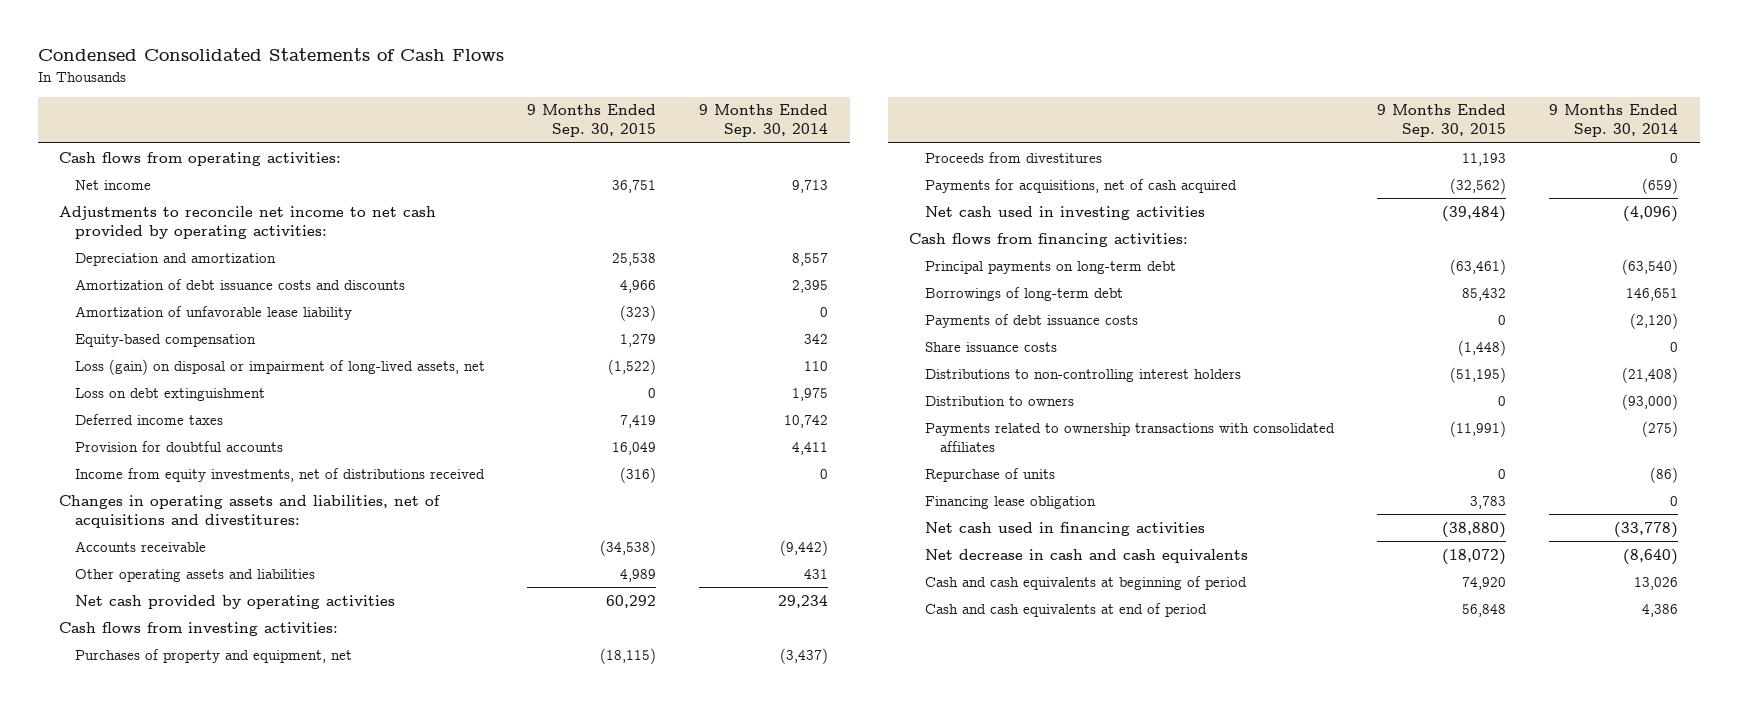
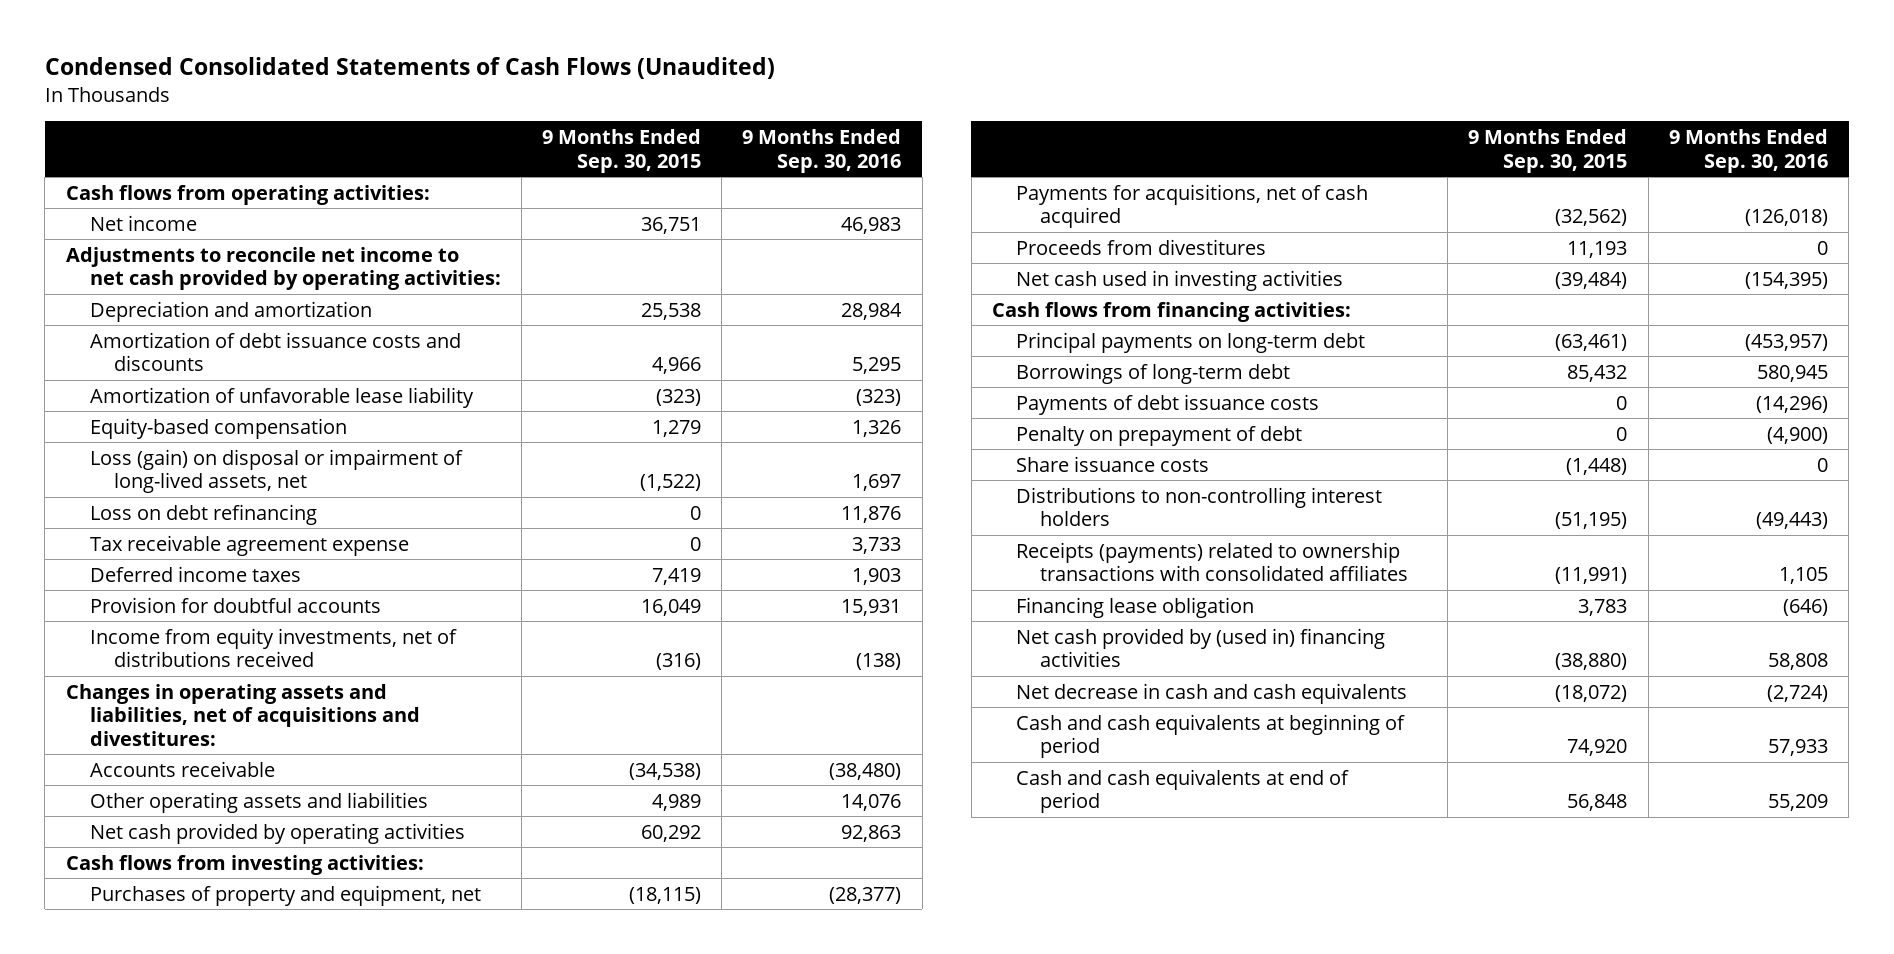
[37,48,504,62] Condensed Consolidated Statements of Cash Flows -> [44,57,775,80] Condensed Consolidated Statements of Cash Flows (Unaudited)
[699,104,829,138] 9 Months Ended Sep. 30, 2014 -> none
none -> [742,129,902,173] 9 Months Ended Sep. 30, 2016
[74,387,265,401] Loss on debt extinguishment -> [89,503,317,525] Loss on debt refinancing
none -> [89,534,409,556] Tax receivable agreement expense
[924,151,1102,163] Proceeds from divestitures -> [1016,238,1267,255] Proceeds from divestitures
none -> [1016,425,1303,446] Penalty on prepayment of debt
[924,395,1074,406] Distribution to owners -> none
[924,467,1055,482] Repurchase of units -> none
[924,422,1335,452] Payments related to ownership transactions with consolidated affiliates -> [1016,541,1408,582] Receipts (payments) related to ownership transactions with consolidated affiliates
[924,521,1205,536] Net cash used in financing activities -> [1016,627,1386,668] Net cash provided by (used in) financing activities

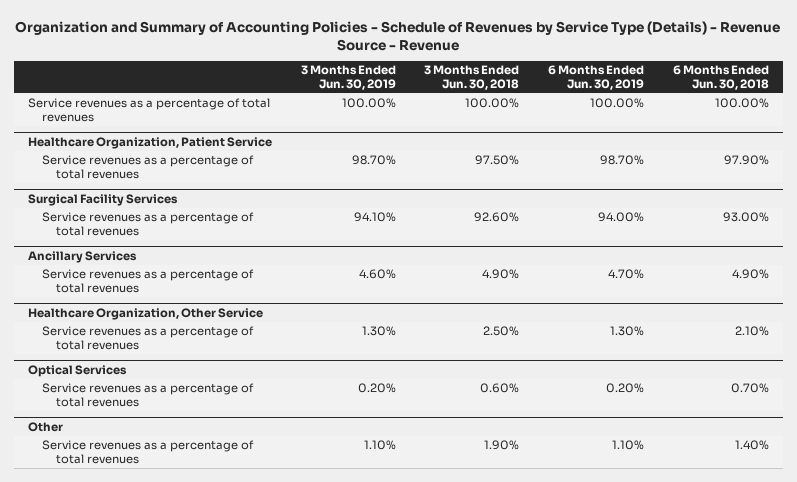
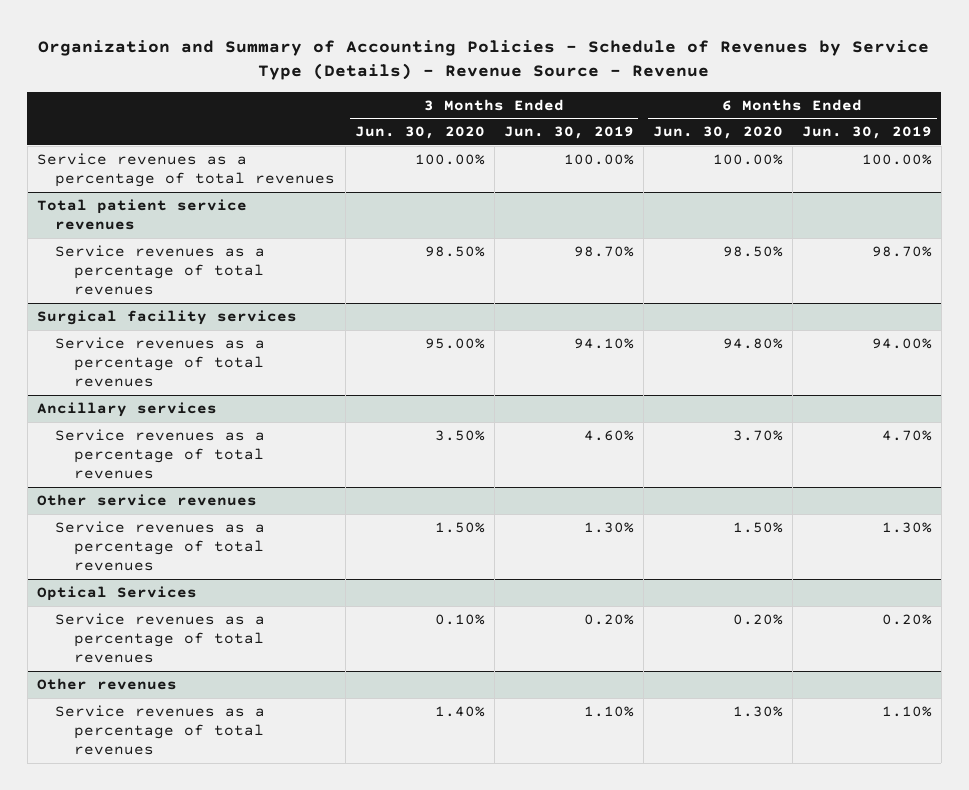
[424,65,520,90] 3 Months Ended Jun. 30, 2018 -> none
[672,65,769,90] 6 Months Ended Jun. 30, 2018 -> none
none -> [354,126,485,140] Jun. 30, 2020
none -> [652,126,783,140] Jun. 30, 2020
[28,137,273,150] Healthcare Organization, Patient Service -> [36,198,247,231] Total patient service revenues
[28,194,179,207] Surgical Facility Services -> [36,309,297,325] Surgical facility services
[28,251,138,264] Ancillary Services -> [36,401,217,417] Ancillary services
[28,308,264,321] Healthcare Organization, Other Service -> [36,493,257,506] Other service revenues
[28,422,64,433] Other -> [36,677,177,690] Other revenues

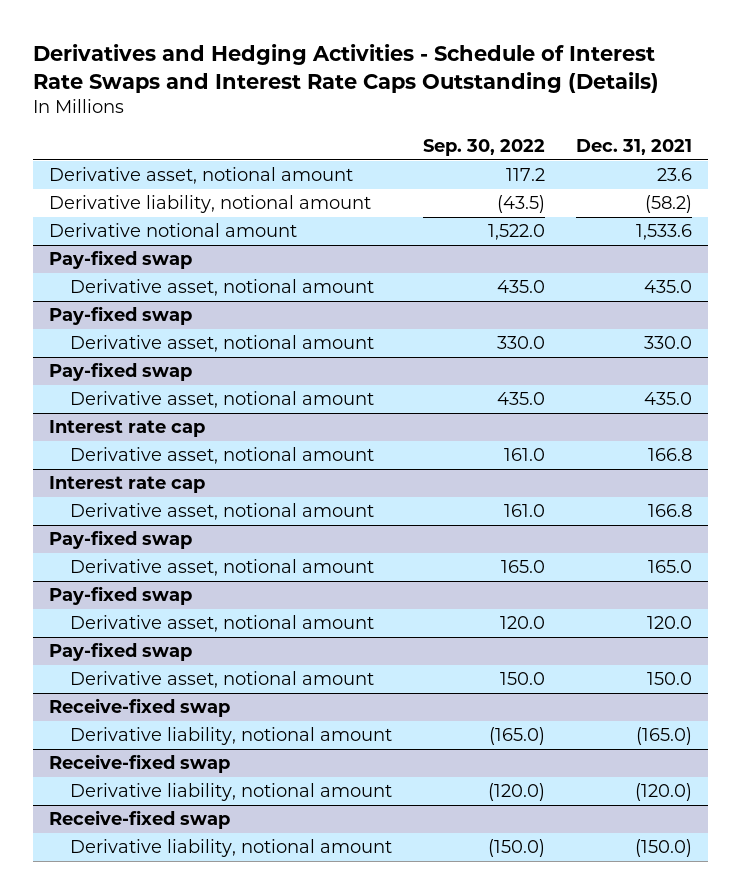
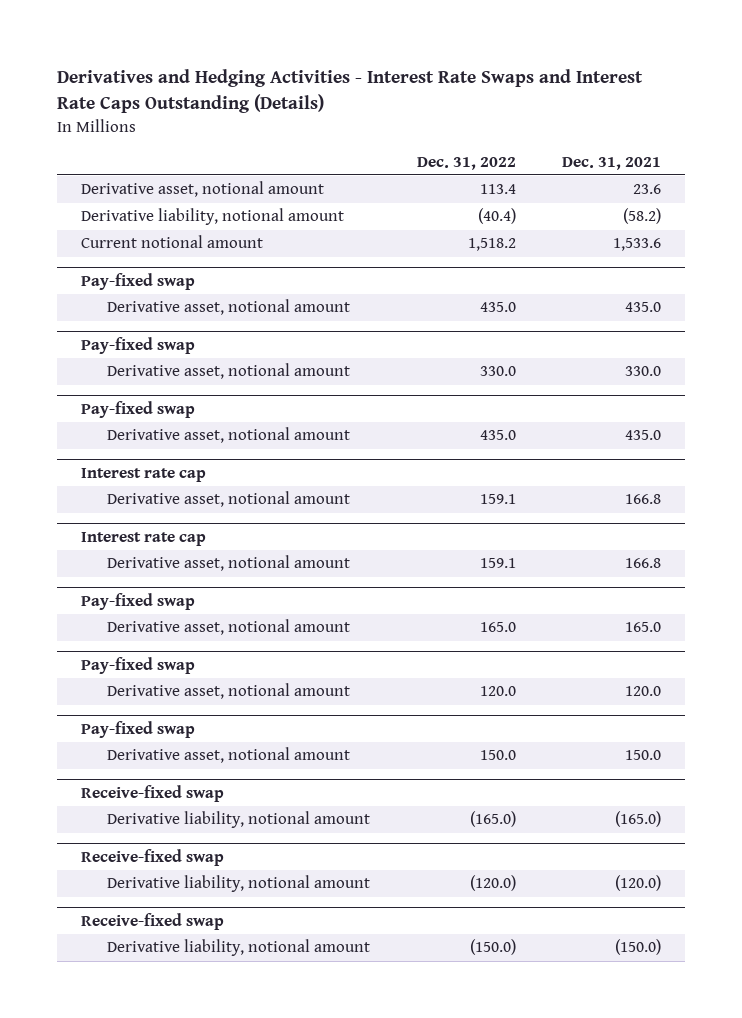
[32,43,659,94] Derivatives and Hedging Activities - Schedule of Interest Rate Swaps and Interest Rate Caps Outstanding (Details) -> [57,69,644,114] Derivatives and Hedging Activities - Interest Rate Swaps and Interest Rate Caps Outstanding (Details)
[422,138,545,156] Sep. 30, 2022 -> none
none -> [416,156,516,170] Dec. 31, 2022
[48,223,297,238] Derivative notional amount -> [80,235,263,249] Current notional amount

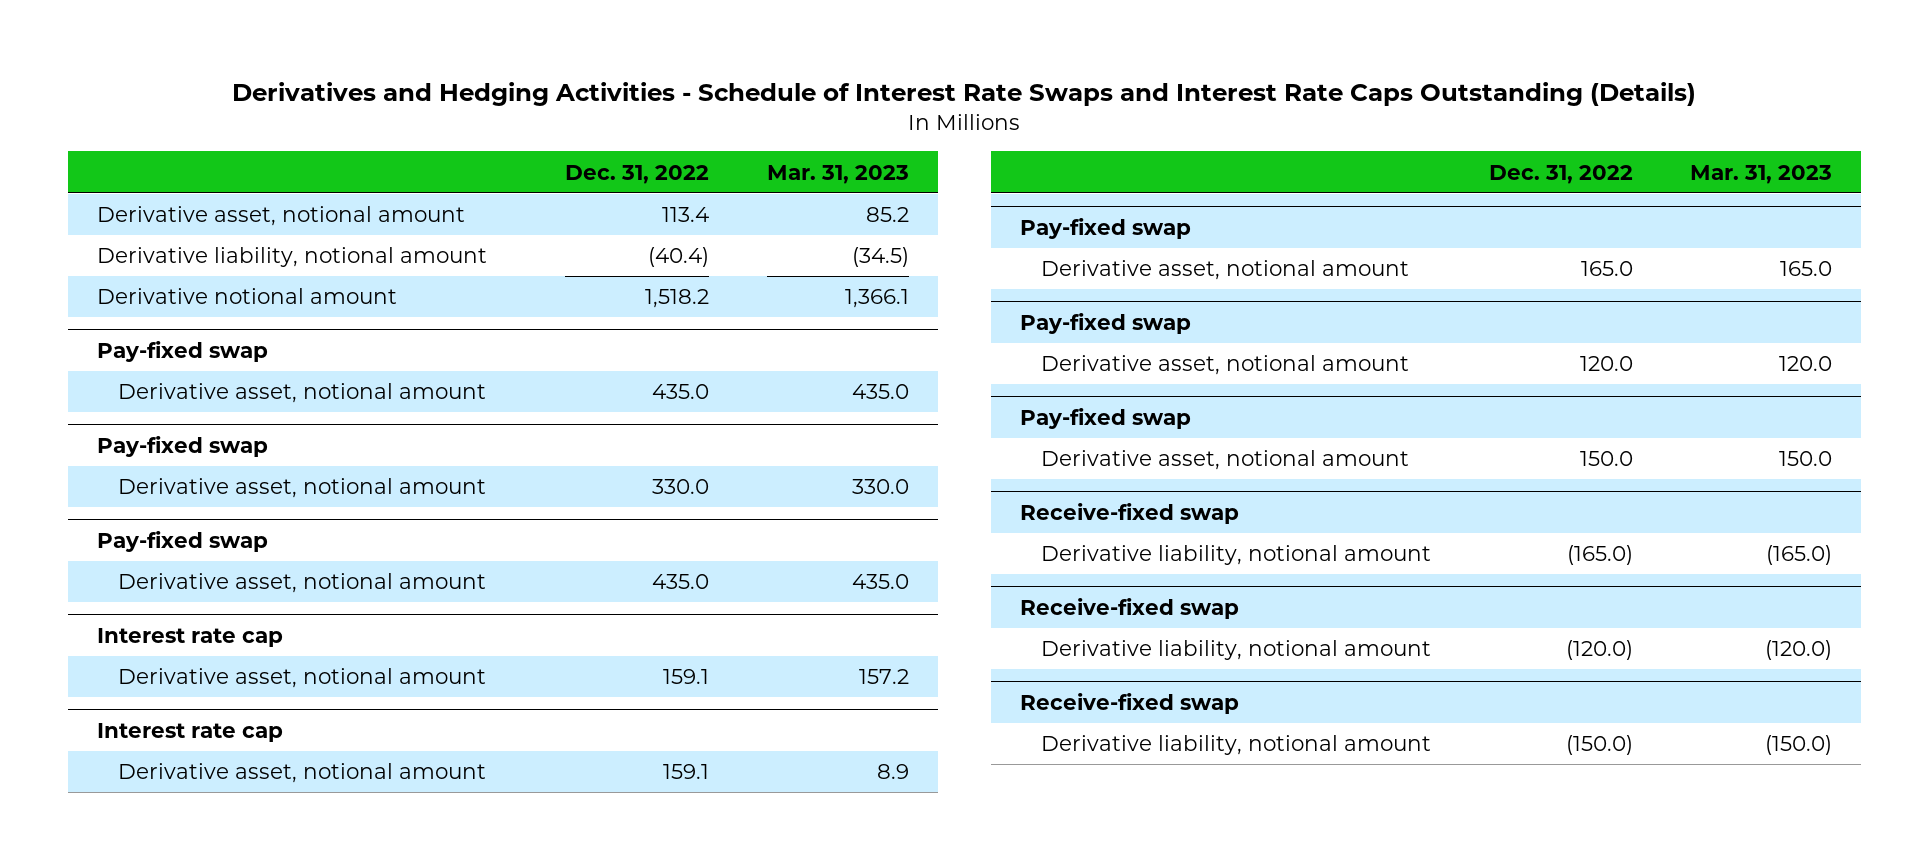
[57,69,644,114] Derivatives and Hedging Activities - Interest Rate Swaps and Interest Rate Caps Outstanding (Details) -> [232,82,1697,107] Derivatives and Hedging Activities - Schedule of Interest Rate Swaps and Interest Rate Caps Outstanding (Details)
[562,156,662,170] Dec. 31, 2021 -> none
none -> [766,164,909,184] Mar. 31, 2023
[80,235,263,249] Current notional amount -> [96,288,397,305] Derivative notional amount

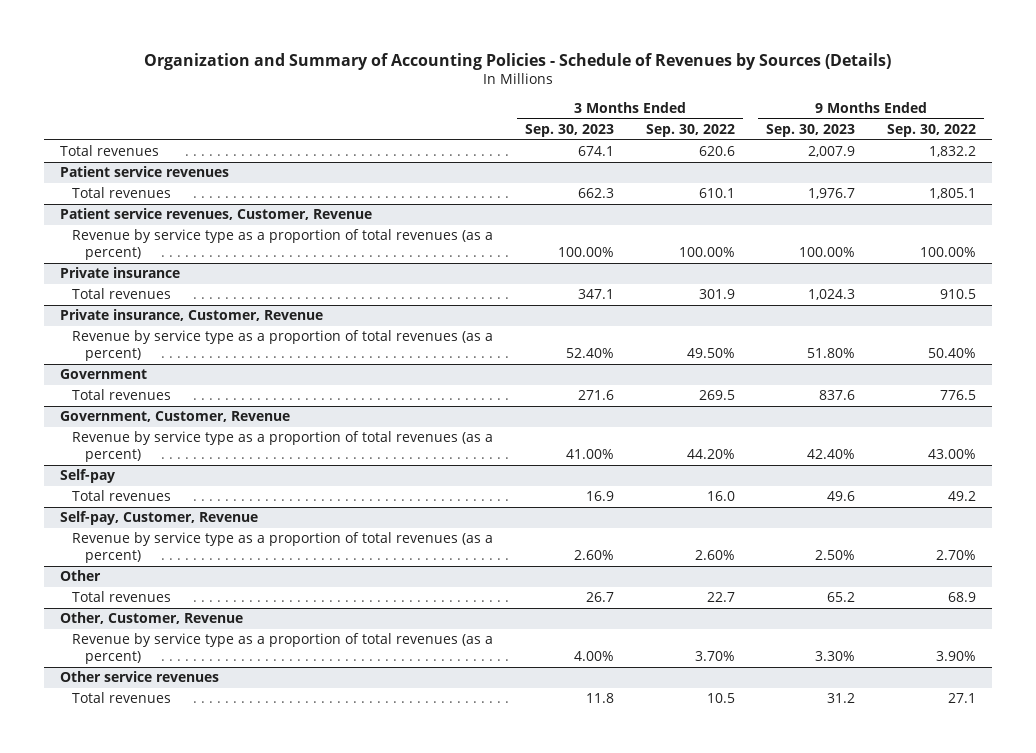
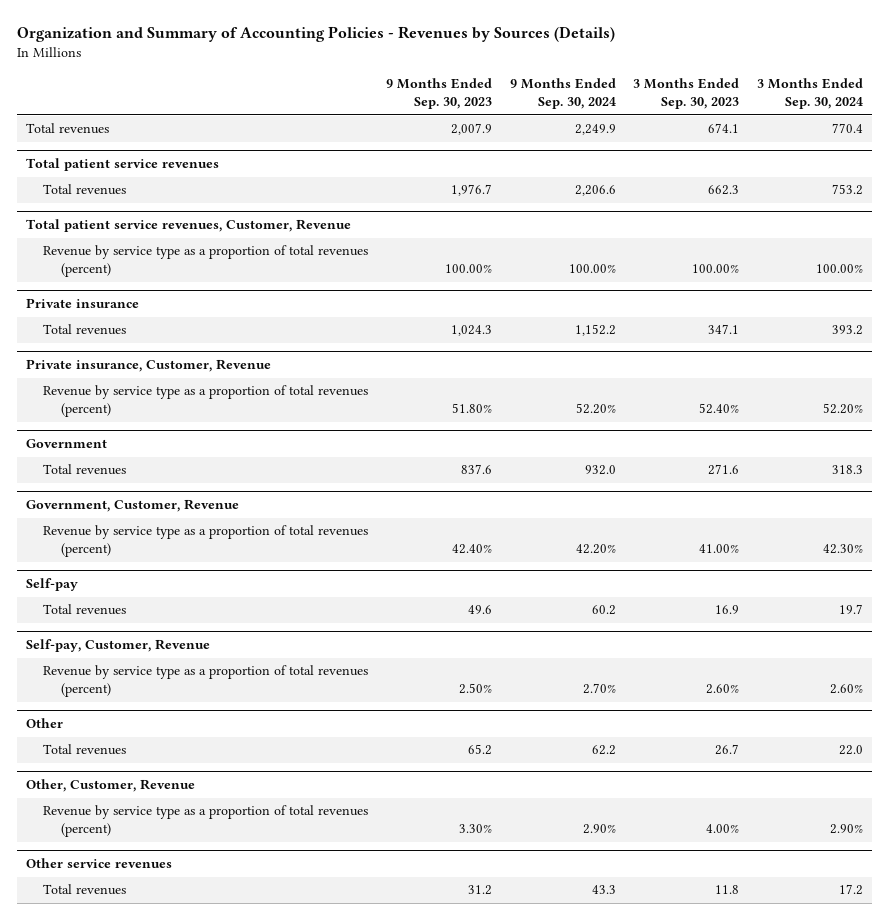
[143,52,891,70] Organization and Summary of Accounting Policies - Schedule of Revenues by Sources (Details) -> [16,26,615,43] Organization and Summary of Accounting Policies - Revenues by Sources (Details)
[645,124,735,138] Sep. 30, 2022 -> none
[886,124,976,138] Sep. 30, 2022 -> none
none -> [509,78,616,110] 9 Months Ended Sep. 30, 2024
none -> [757,78,864,110] 3 Months Ended Sep. 30, 2024
[59,166,229,178] Patient service revenues -> [25,158,219,172] Total patient service revenues
[59,208,372,221] Patient service revenues, Customer, Revenue -> [25,219,351,233] Total patient service revenues, Customer, Revenue
[72,229,494,261] Revenue by service type as a proportion of total revenues (as a percent) -> [43,245,369,278] Revenue by service type as a proportion of total revenues (percent)
[72,330,494,362] Revenue by service type as a proportion of total revenues (as a percent) -> [43,385,369,418] Revenue by service type as a proportion of total revenues (percent)
[72,431,494,463] Revenue by service type as a proportion of total revenues (as a percent) -> [43,525,369,558] Revenue by service type as a proportion of total revenues (percent)
[72,532,494,564] Revenue by service type as a proportion of total revenues (as a percent) -> [43,665,369,698] Revenue by service type as a proportion of total revenues (percent)
[72,633,494,665] Revenue by service type as a proportion of total revenues (as a percent) -> [43,805,369,838] Revenue by service type as a proportion of total revenues (percent)

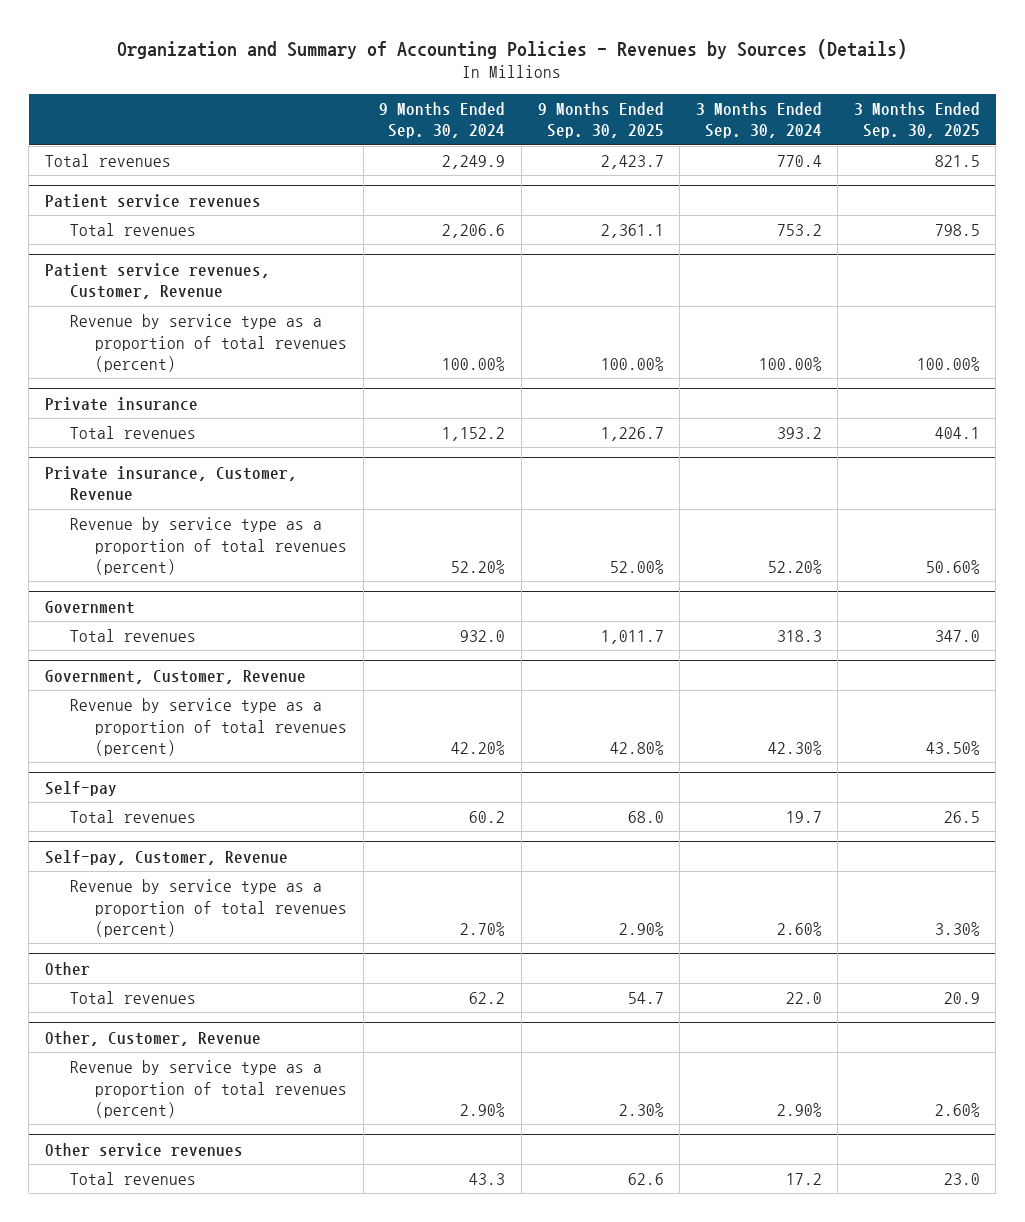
[385,78,492,110] 9 Months Ended Sep. 30, 2023 -> none
[633,78,740,110] 3 Months Ended Sep. 30, 2023 -> none
none -> [537,101,664,139] 9 Months Ended Sep. 30, 2025
none -> [853,101,980,139] 3 Months Ended Sep. 30, 2025
[25,158,219,172] Total patient service revenues -> [44,193,261,208] Patient service revenues
[25,219,351,233] Total patient service revenues, Customer, Revenue -> [44,262,270,300] Patient service revenues, Customer, Revenue

